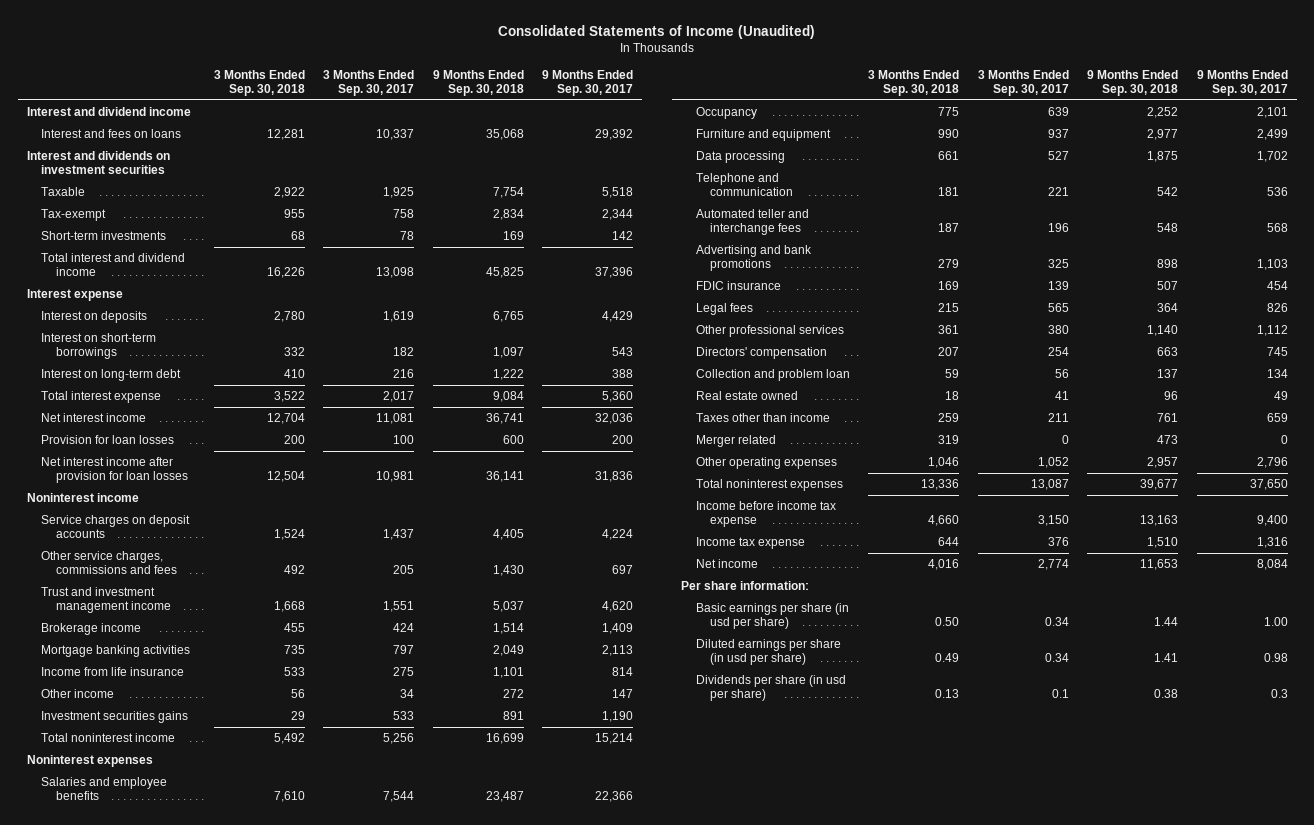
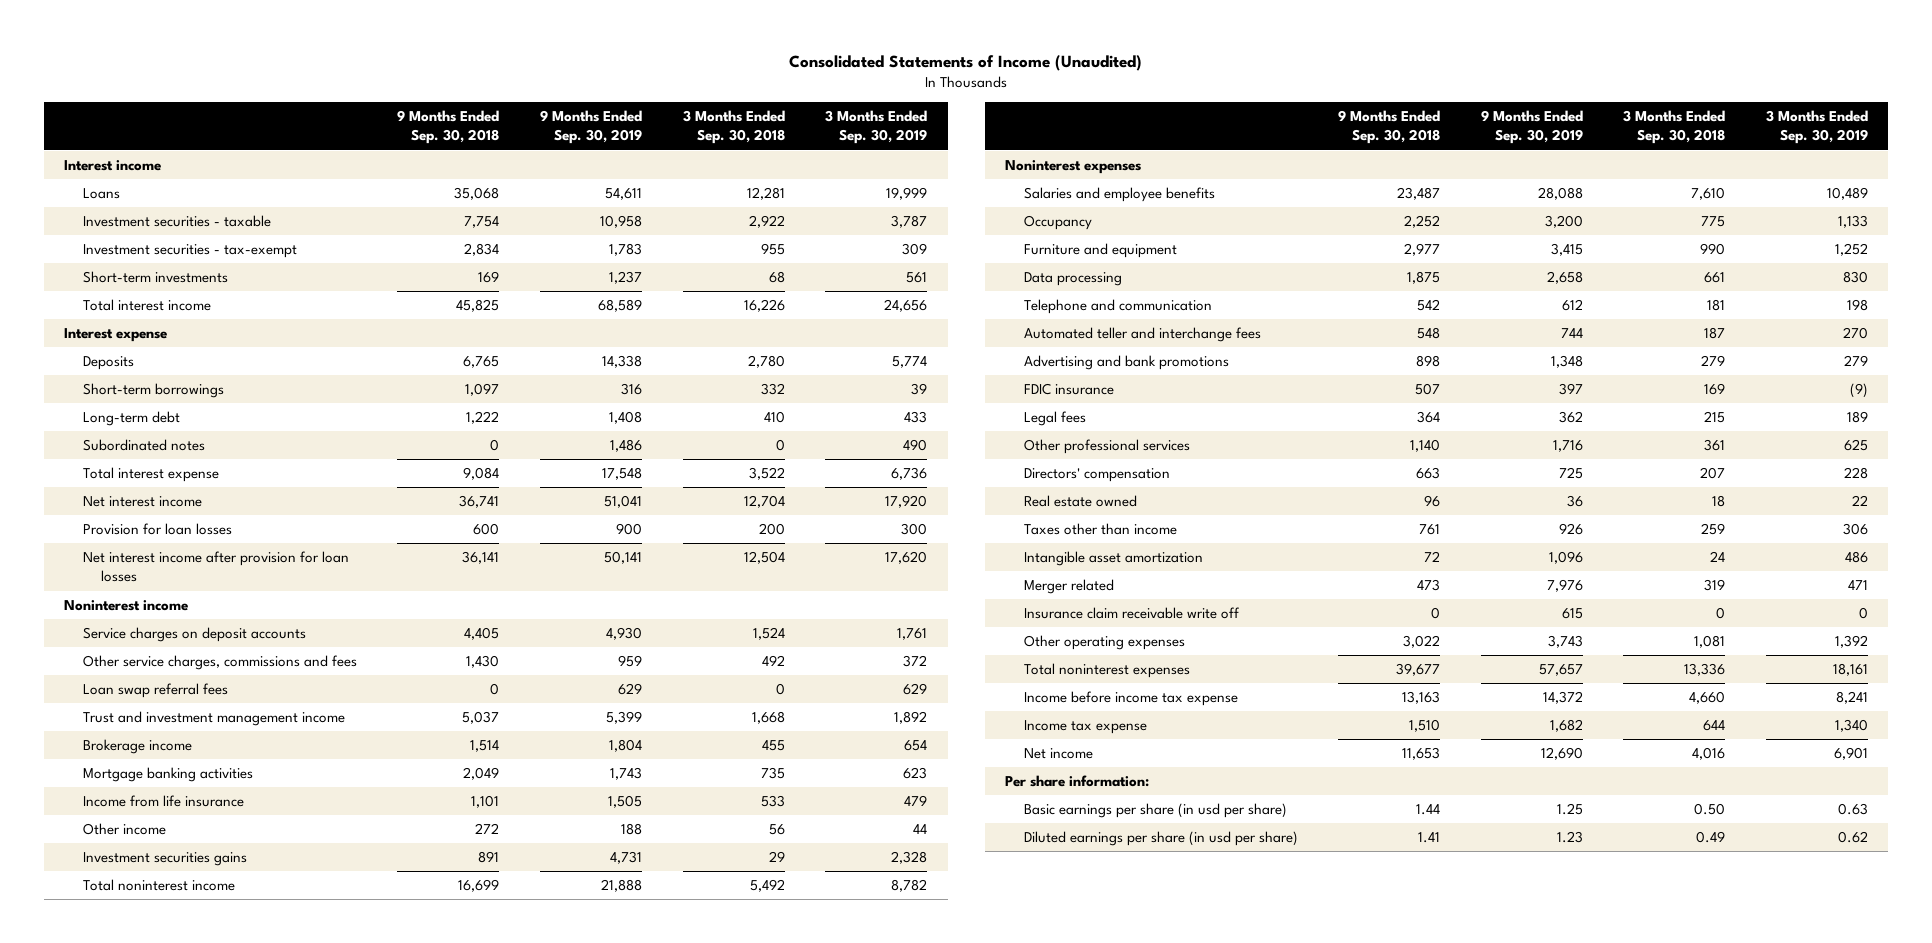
[323,70,415,96] 3 Months Ended Sep. 30, 2017 -> none
[542,70,634,96] 9 Months Ended Sep. 30, 2017 -> none
none -> [540,110,643,145] 9 Months Ended Sep. 30, 2019
none -> [825,110,928,145] 3 Months Ended Sep. 30, 2019
[26,151,170,174] Interest and dividends on investment securities -> none
[26,107,191,117] Interest and dividend income -> [64,160,162,172] Interest income
[41,129,182,139] Interest and fees on loans -> [82,188,120,200] Loans
[41,187,86,197] Taxable -> [82,215,271,228] Investment securities - taxable
[41,209,107,222] Tax-exempt -> [82,244,297,259] Investment securities - tax-exempt
[41,253,186,276] Total interest and dividend income -> [82,299,211,312] Total interest income
[41,311,148,324] Interest on deposits -> [82,356,134,371] Deposits
[41,333,157,359] Interest on short-term borrowings -> [82,383,224,399] Short-term borrowings
[41,369,182,382] Interest on long-term debt -> [82,411,180,427] Long-term debt
none -> [82,439,205,452] Subordinated notes
none -> [82,683,228,699] Loan swap referral fees
[695,369,850,382] Collection and problem loan -> none
none -> [1023,551,1203,567] Intangible asset amortization
none -> [1023,607,1240,620] Insurance claim receivable write off
[928,457,960,469] 1,046 -> [1694,635,1726,649] 1,081
[1147,457,1179,469] 2,957 -> [1403,635,1441,649] 3,022
[695,675,846,701] Dividends per share (in usd per share) -> none

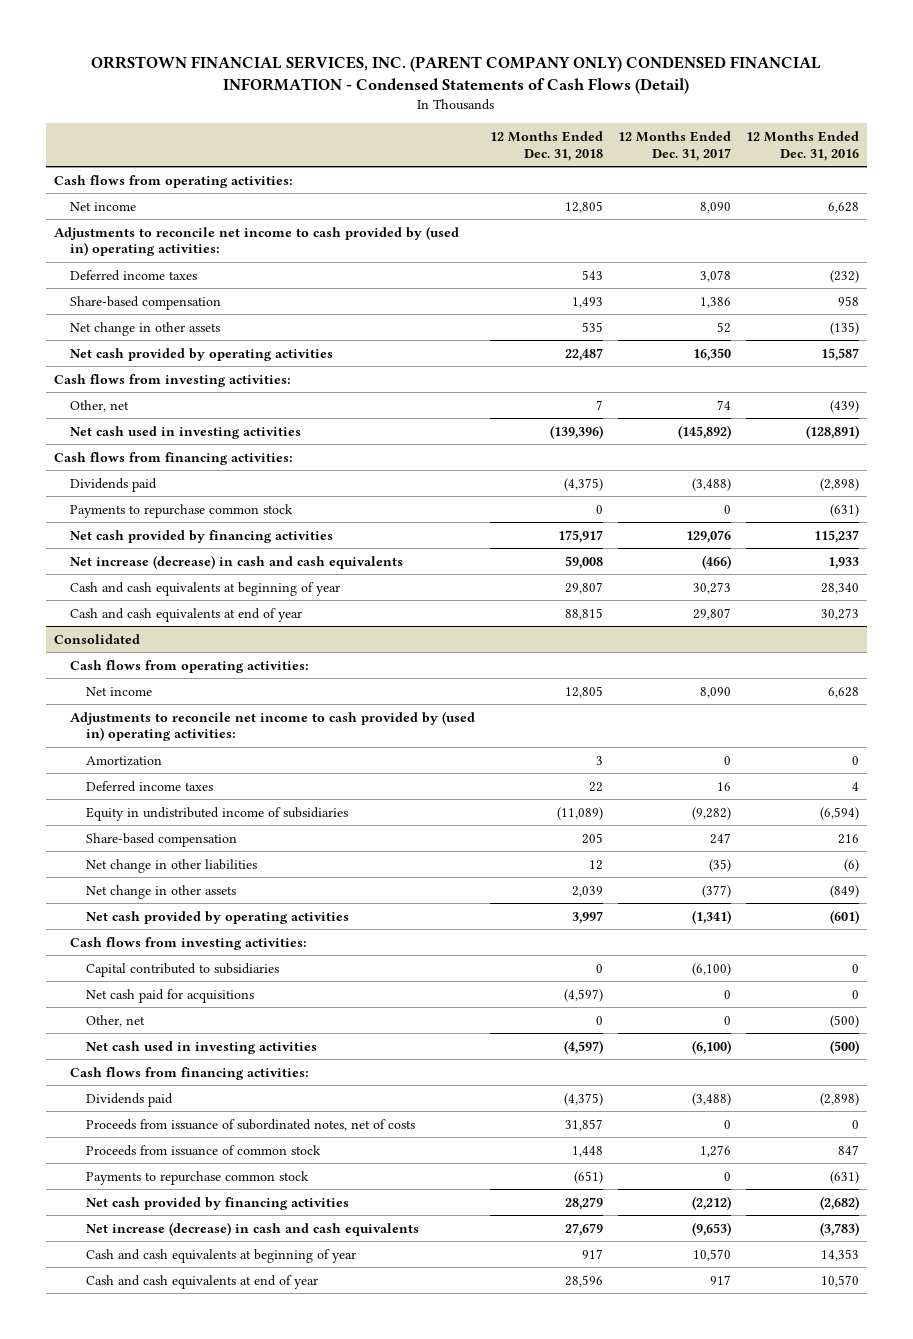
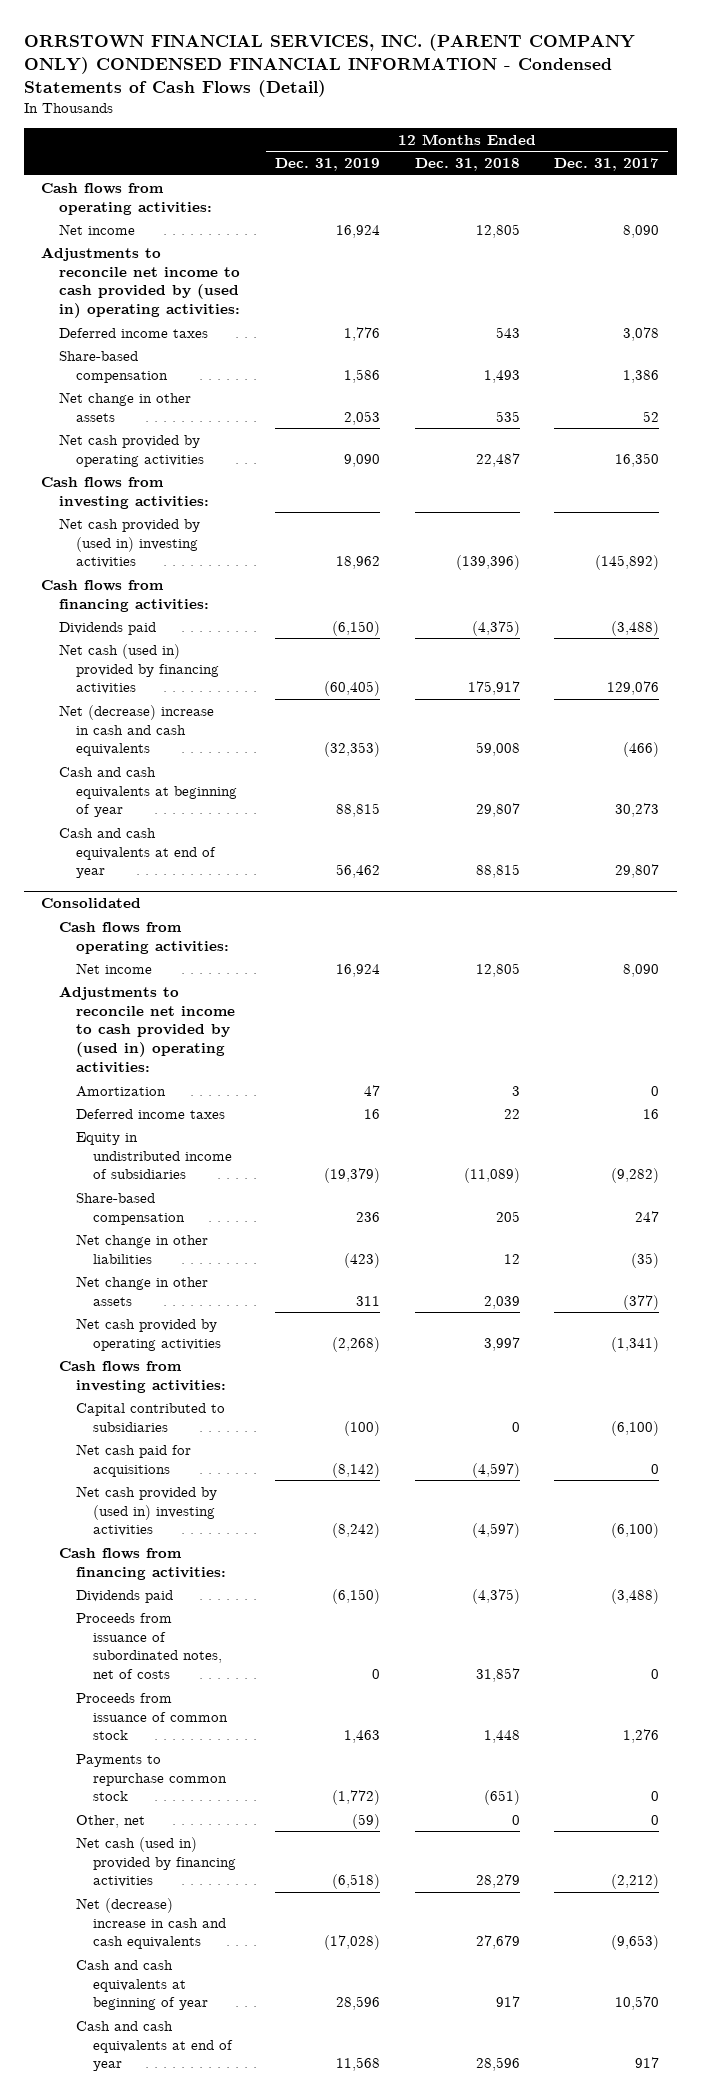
[746,131,860,161] 12 Months Ended Dec. 31, 2016 -> none
none -> [274,158,380,172] Dec. 31, 2019
[69,399,129,412] Other, net -> none
[69,425,301,439] Net cash used in investing activities -> [58,517,200,569] Net cash provided by (used in) investing activities
[69,503,293,518] Payments to repurchase common stock -> none
[69,529,333,543] Net cash provided by financing activities -> [58,643,220,695] Net cash (used in) provided by financing activities
[69,554,403,569] Net increase (decrease) in cash and cash equivalents -> [58,704,214,757] Net (decrease) increase in cash and cash equivalents
[85,1040,317,1054] Net cash used in investing activities -> [76,1485,218,1537] Net cash provided by (used in) investing activities
[85,1014,145,1027] Other, net -> [76,1814,146,1828] Other, net
[85,1196,349,1210] Net cash provided by financing activities -> [76,1836,237,1888] Net cash (used in) provided by financing activities
[85,1221,419,1236] Net increase (decrease) in cash and cash equivalents -> [76,1897,227,1950] Net (decrease) increase in cash and cash equivalents

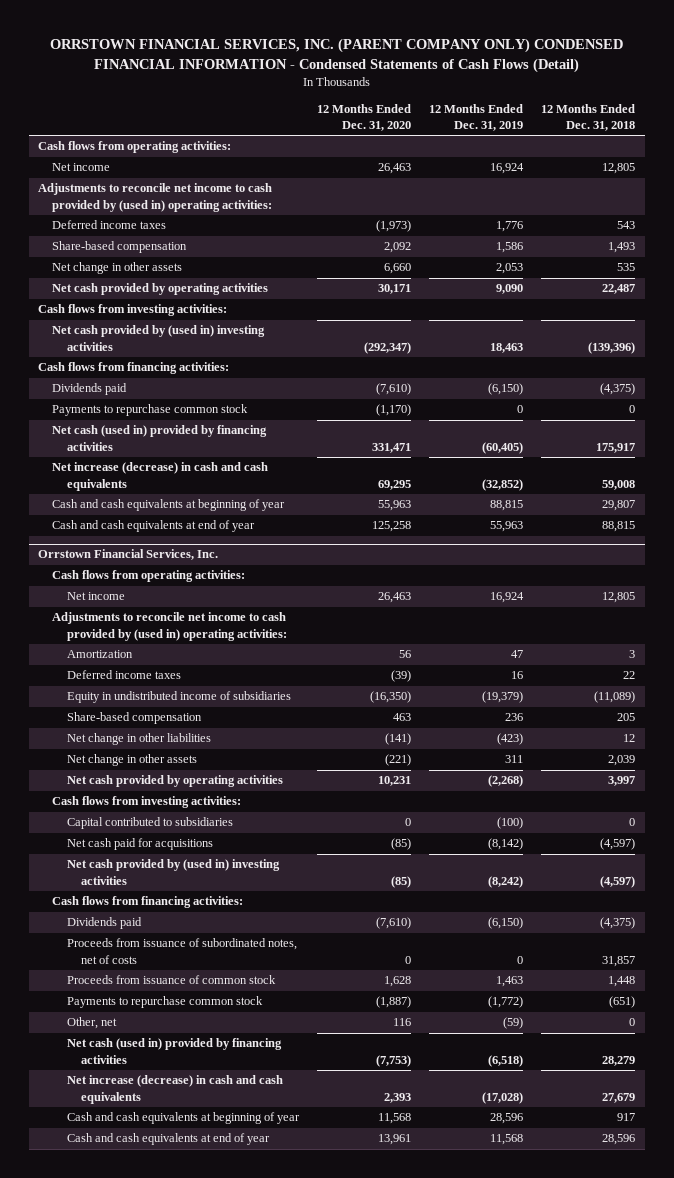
[554,158,660,172] Dec. 31, 2017 -> none
none -> [316,104,411,132] 12 Months Ended Dec. 31, 2020
[335,556,380,570] 18,962 -> [490,342,524,353] 18,463
none -> [52,404,249,417] Payments to repurchase common stock
[58,704,214,757] Net (decrease) increase in cash and cash equivalents -> [52,462,269,491] Net increase (decrease) in cash and cash equivalents
[323,742,380,758] (32,353) -> [482,478,524,491] (32,852)
[335,864,380,879] 56,462 -> [490,521,524,533] 55,963
[41,898,142,909] Consolidated -> [38,549,219,561] Orrstown Financial Services, Inc.
[76,1897,227,1950] Net (decrease) increase in cash and cash equivalents -> [66,1075,283,1104] Net increase (decrease) in cash and cash equivalents

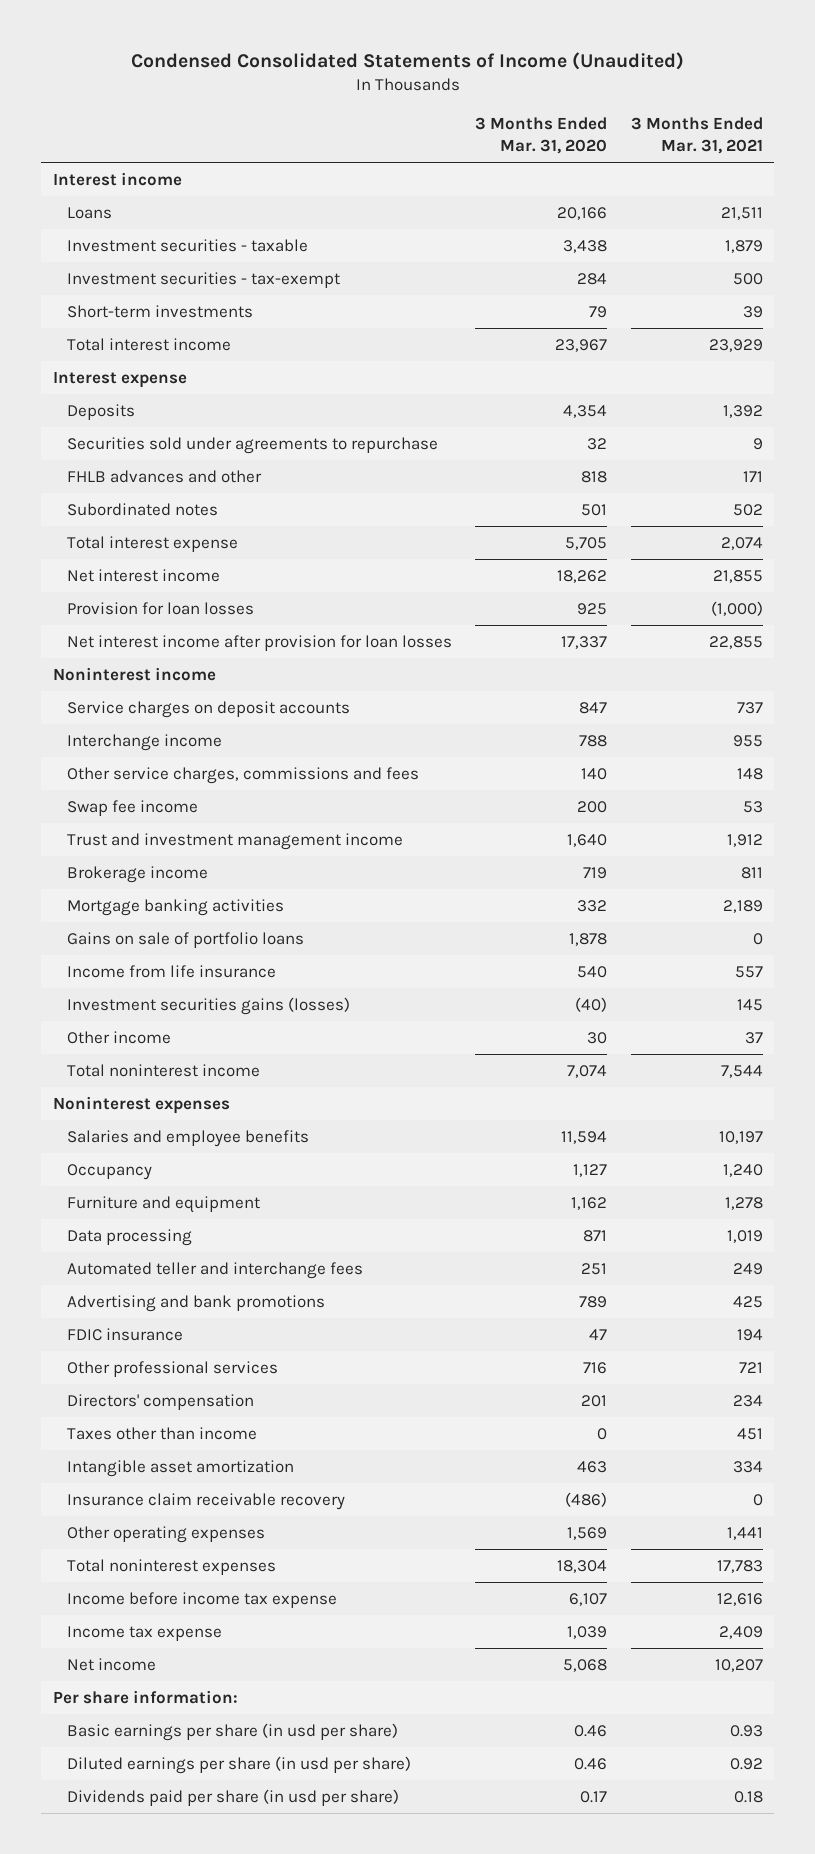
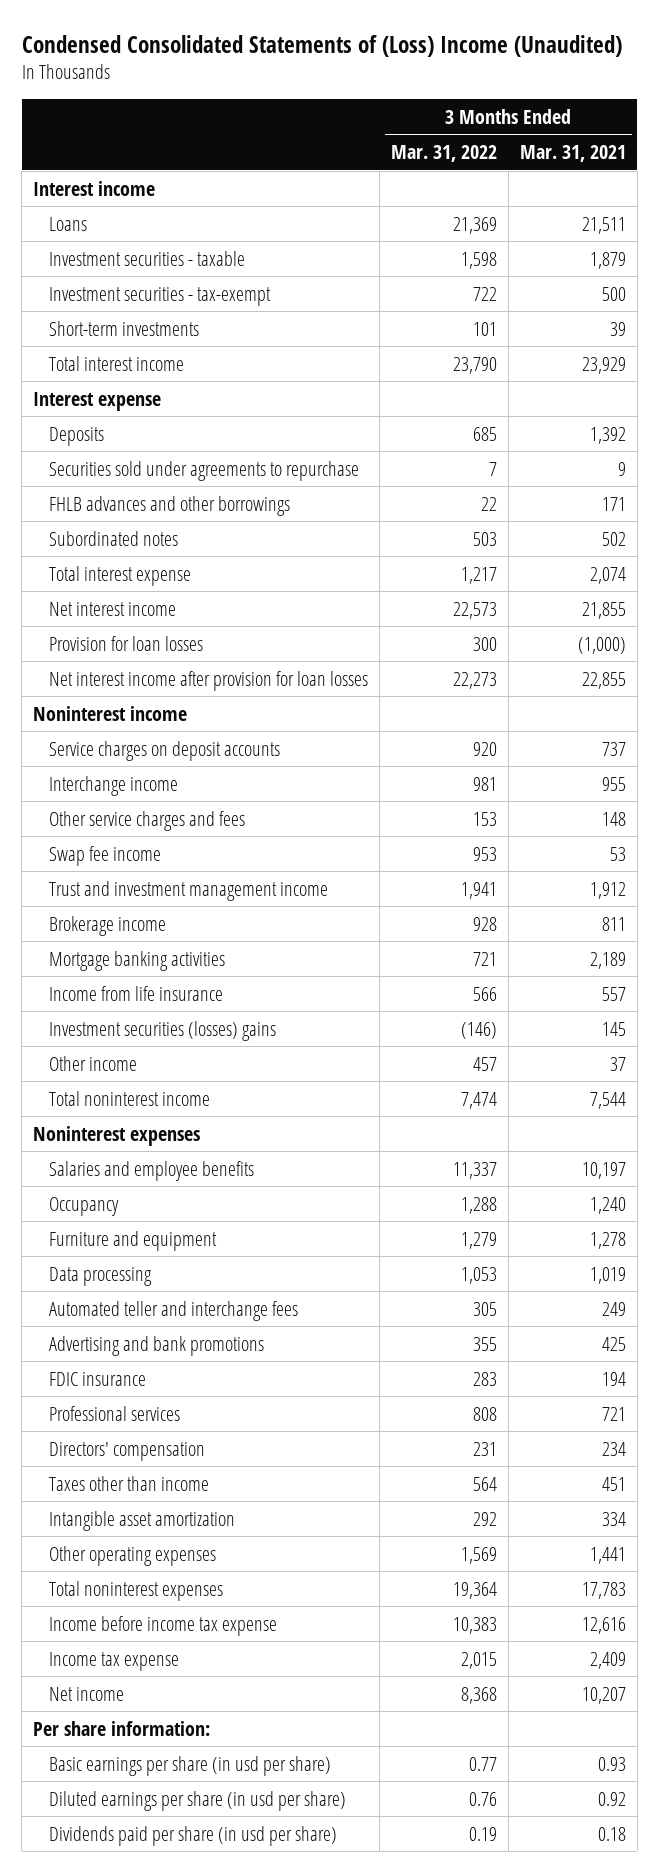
[130,52,684,71] Condensed Consolidated Statements of Income (Unaudited) -> [21,34,622,57] Condensed Consolidated Statements of (Loss) Income (Unaudited)
[475,117,608,154] 3 Months Ended Mar. 31, 2020 -> none
none -> [390,145,497,163] Mar. 31, 2022
[66,469,262,483] FHLB advances and other -> [49,495,291,516] FHLB advances and other borrowings
[66,766,419,784] Other service charges, commissions and fees -> [49,810,246,831] Other service charges and fees
[66,931,304,948] Gains on sale of portfolio loans -> none
[66,996,350,1015] Investment securities gains (losses) -> [49,1020,277,1041] Investment securities (losses) gains
[66,1360,278,1377] Other professional services -> [49,1405,181,1421] Professional services
[66,1492,345,1510] Insurance claim receivable recovery -> none

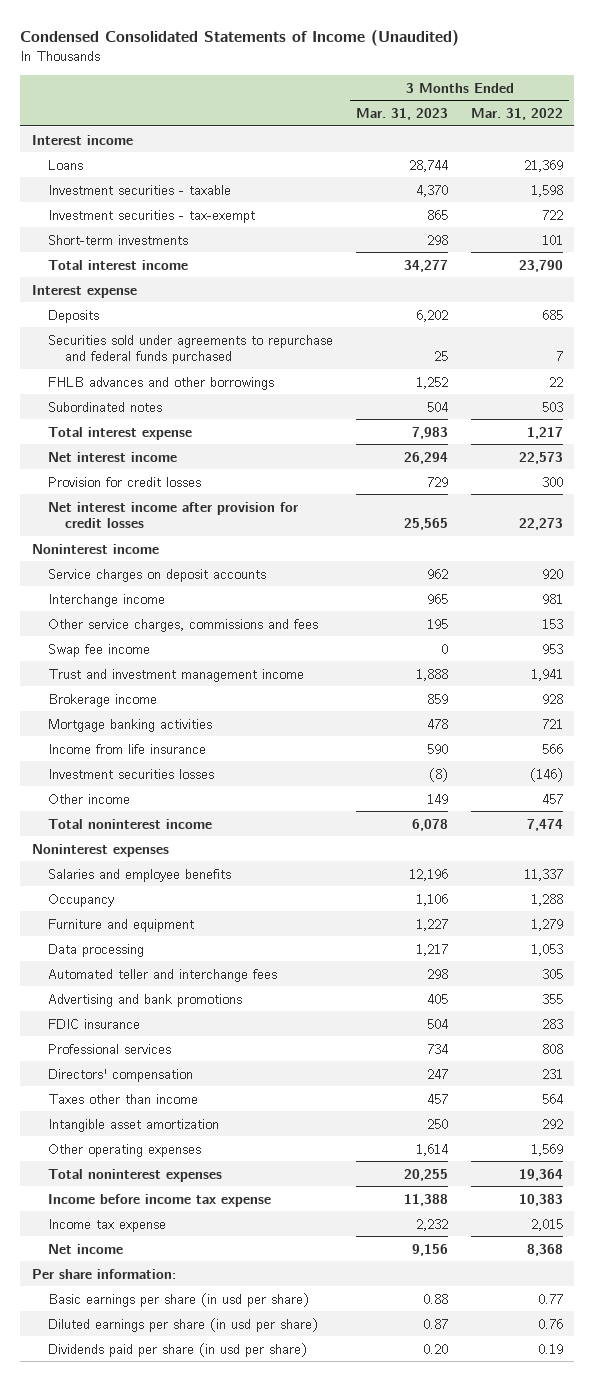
[21,34,622,57] Condensed Consolidated Statements of (Loss) Income (Unaudited) -> [20,30,460,47] Condensed Consolidated Statements of Income (Unaudited)
[519,145,626,163] Mar. 31, 2021 -> none
none -> [356,107,449,120] Mar. 31, 2023
[49,460,360,481] Securities sold under agreements to repurchase -> [48,334,334,364] Securities sold under agreements to repurchase and federal funds purchased
[49,635,204,651] Provision for loan losses -> [48,476,202,487] Provision for credit losses
[49,670,369,691] Net interest income after provision for loan losses -> [48,501,299,528] Net interest income after provision for credit losses
[49,810,246,831] Other service charges and fees -> [48,618,319,632] Other service charges, commissions and fees
[49,1020,277,1041] Investment securities (losses) gains -> [48,768,215,779] Investment securities losses

